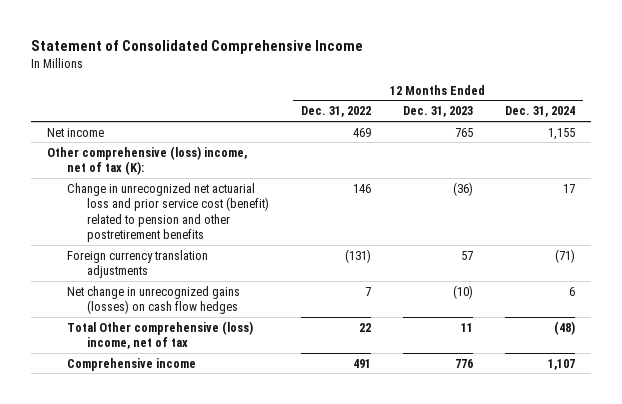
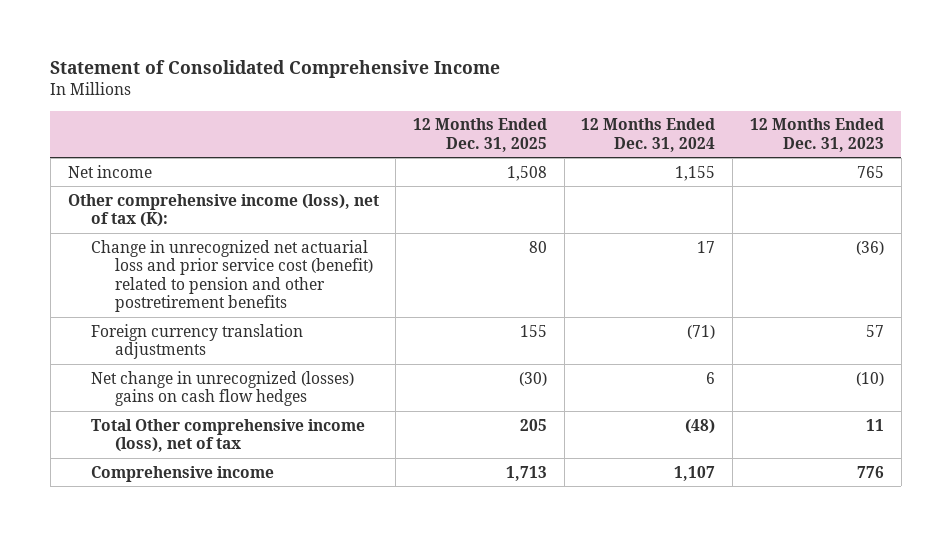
[300,106,371,118] Dec. 31, 2022 -> none
none -> [413,118,548,152] 12 Months Ended Dec. 31, 2025
[47,145,248,176] Other comprehensive (loss) income, net of tax (K): -> [67,193,379,228] Other comprehensive income (loss), net of tax (K):
[66,285,240,315] Net change in unrecognized gains (losses) on cash flow hedges -> [91,370,355,407] Net change in unrecognized (losses) gains on cash flow hedges
[66,320,253,350] Total Other comprehensive (loss) income, net of tax -> [91,418,366,453] Total Other comprehensive income (loss), net of tax

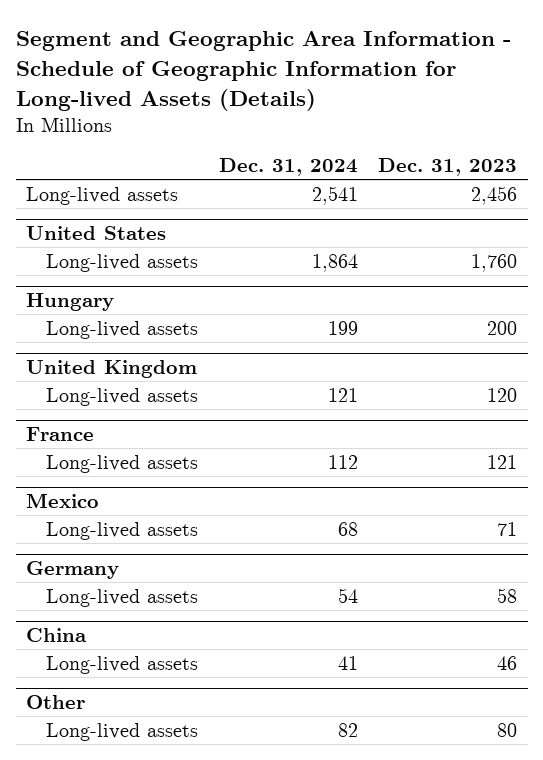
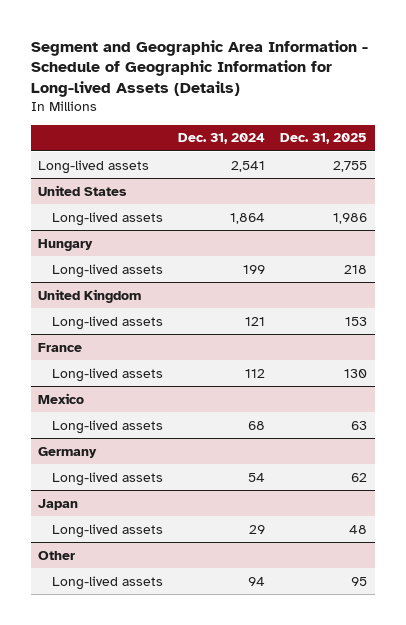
[378,157,518,176] Dec. 31, 2023 -> none
none -> [280,133,368,145] Dec. 31, 2025
[25,628,87,643] China -> none
none -> [38,498,79,510] Japan
[337,655,358,670] 41 -> [249,524,266,534] 29
[337,722,358,737] 82 -> [248,576,266,586] 94

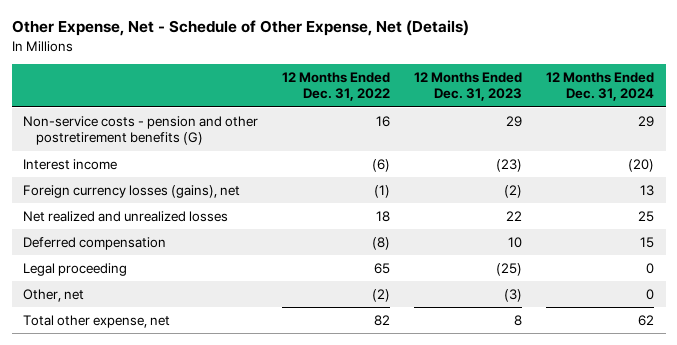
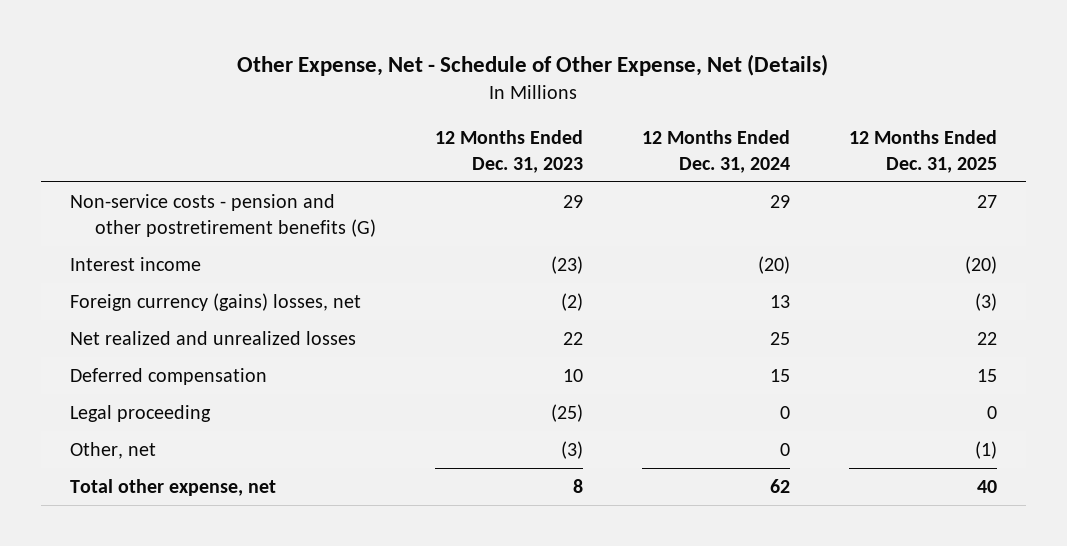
[282,71,391,102] 12 Months Ended Dec. 31, 2022 -> none
none -> [848,129,997,173] 12 Months Ended Dec. 31, 2025
[23,184,241,198] Foreign currency losses (gains), net -> [70,293,362,312] Foreign currency (gains) losses, net

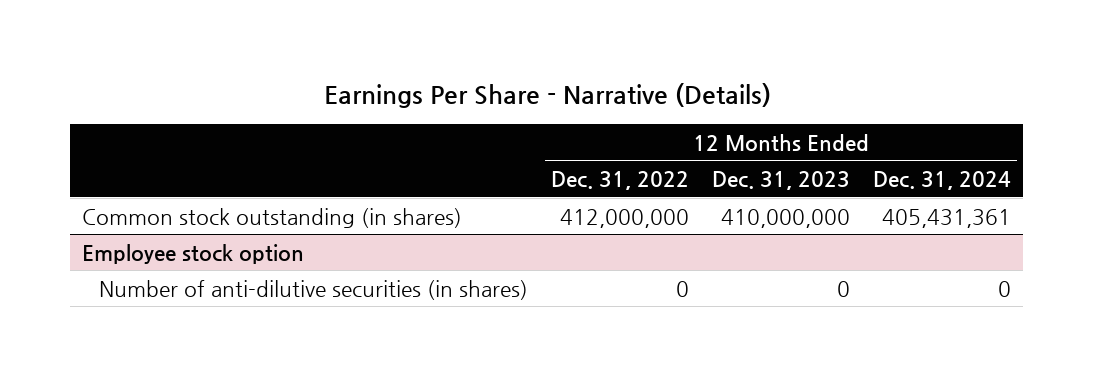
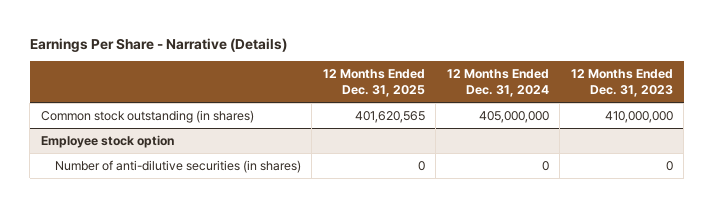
[550,170,689,190] Dec. 31, 2022 -> none
none -> [322,69,425,97] 12 Months Ended Dec. 31, 2025
[882,208,1012,228] 405,431,361 -> [478,111,549,124] 405,000,000

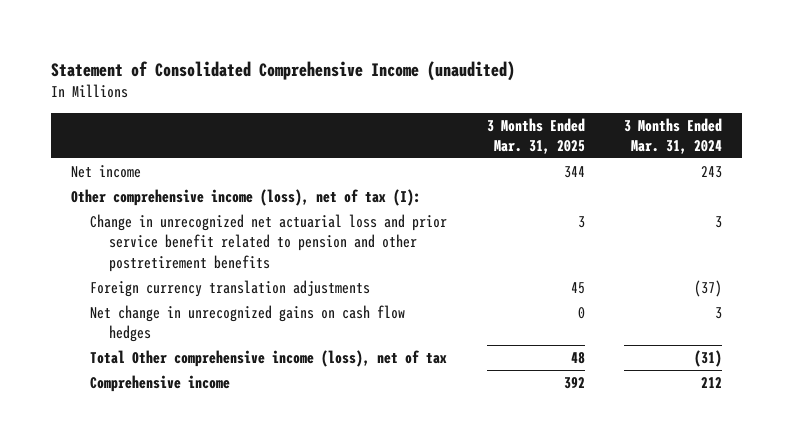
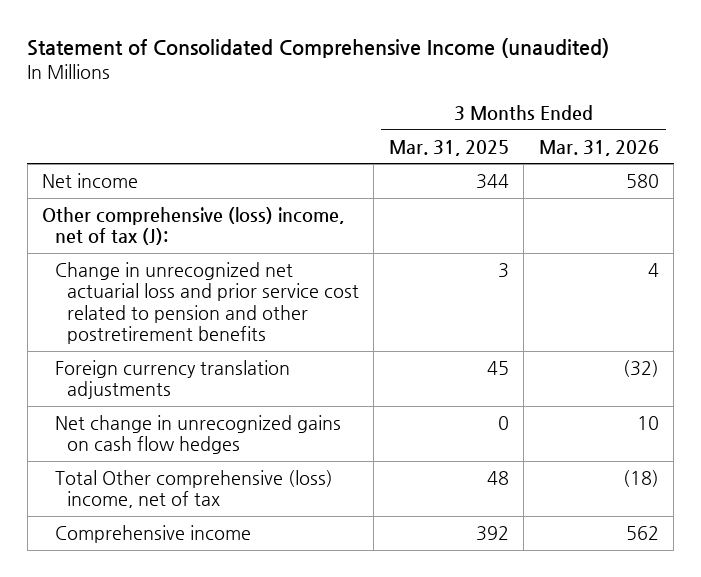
[624,117,723,154] 3 Months Ended Mar. 31, 2024 -> none
none -> [538,139,659,156] Mar. 31, 2026
[71,188,422,206] Other comprehensive income (loss), net of tax (I): -> [42,207,345,246] Other comprehensive (loss) income, net of tax (J):
[90,213,448,272] Change in unrecognized net actuarial loss and prior service benefit related to pension and other postretirement benefits -> [54,262,359,345] Change in unrecognized net actuarial loss and prior service cost related to pension and other postretirement benefits
[90,349,448,367] Total Other comprehensive income (loss), net of tax -> [54,470,333,509] Total Other comprehensive (loss) income, net of tax

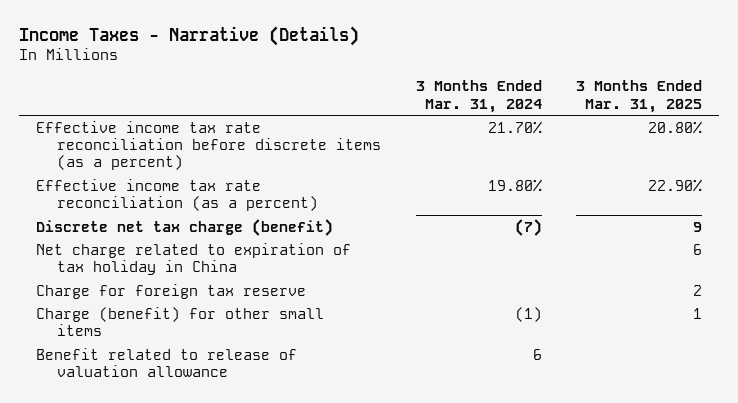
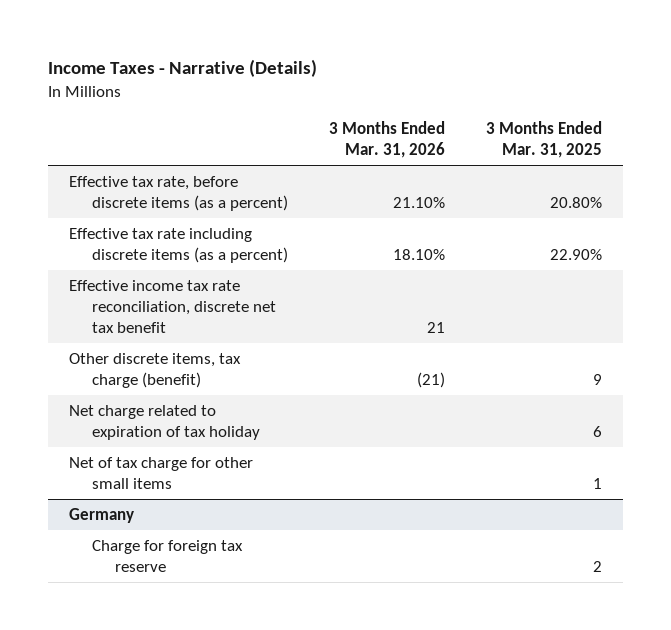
[415,80,542,113] 3 Months Ended Mar. 31, 2024 -> none
none -> [329,121,446,159] 3 Months Ended Mar. 31, 2026
[35,120,382,171] Effective income tax rate reconciliation before discrete items (as a percent) -> [68,175,288,211] Effective tax rate, before discrete items (as a percent)
[35,178,319,212] Effective income tax rate reconciliation (as a percent) -> [68,227,288,263] Effective tax rate including discrete items (as a percent)
none -> [68,279,276,333] Effective income tax rate reconciliation, discrete net tax benefit
[35,218,333,236] Discrete net tax charge (benefit) -> [68,352,241,388] Other discrete items, tax charge (benefit)
[35,242,351,276] Net charge related to expiration of tax holiday in China -> [68,404,260,440] Net charge related to expiration of tax holiday
none -> [68,456,253,489] Net of tax charge for other small items
none -> [68,507,134,523] Germany
[35,306,324,337] Charge (benefit) for other small items -> none
[35,347,297,378] Benefit related to release of valuation allowance -> none

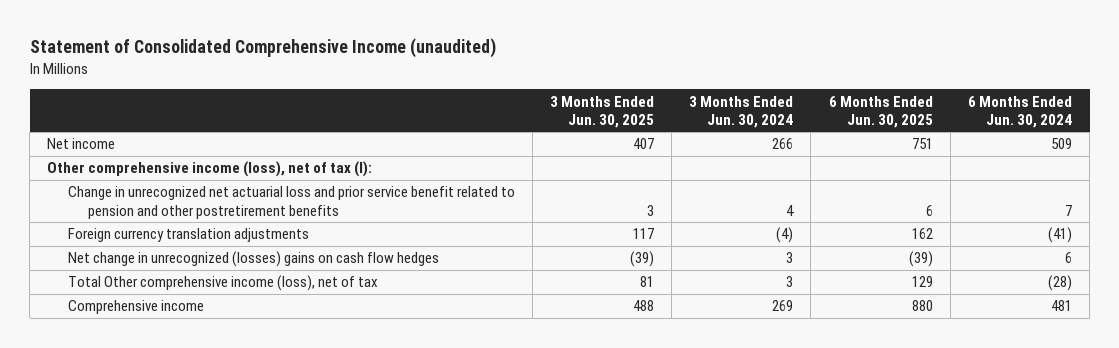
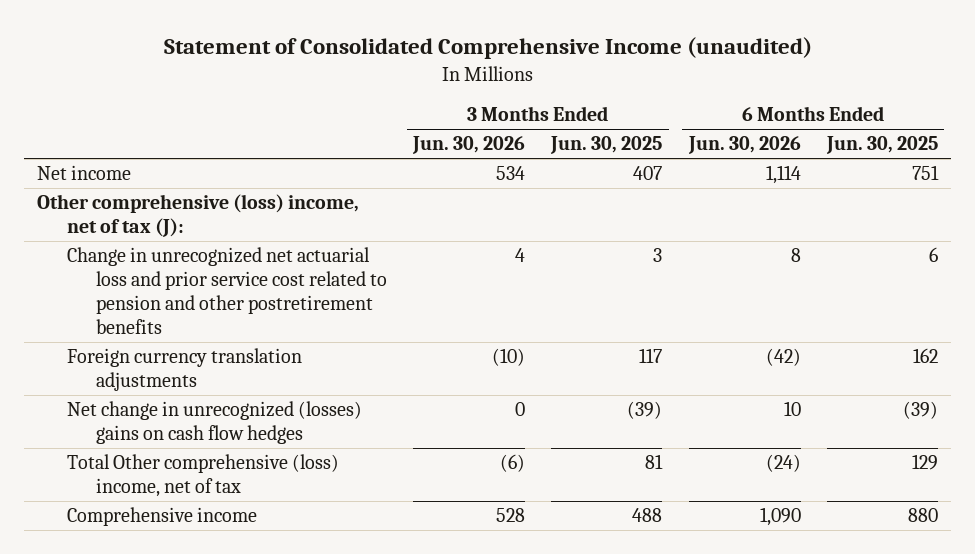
[689,95,794,128] 3 Months Ended Jun. 30, 2024 -> none
[967,95,1072,128] 6 Months Ended Jun. 30, 2024 -> none
none -> [412,136,526,155] Jun. 30, 2026
none -> [687,136,801,155] Jun. 30, 2026
[47,161,373,178] Other comprehensive income (loss), net of tax (I): -> [37,194,360,238] Other comprehensive (loss) income, net of tax (J):
[67,186,515,219] Change in unrecognized net actuarial loss and prior service benefit related to pension and other postretirement benefits -> [66,247,387,335] Change in unrecognized net actuarial loss and prior service cost related to pension and other postretirement benefits
[67,275,378,292] Total Other comprehensive income (loss), net of tax -> [66,454,339,498] Total Other comprehensive (loss) income, net of tax

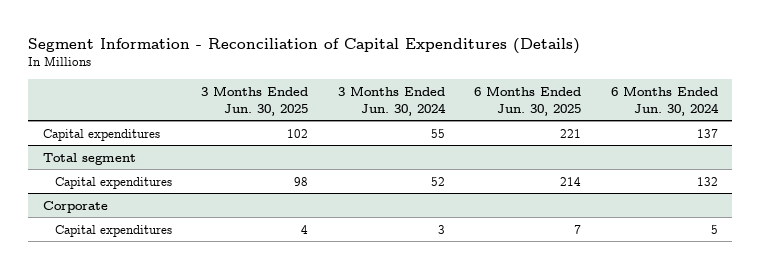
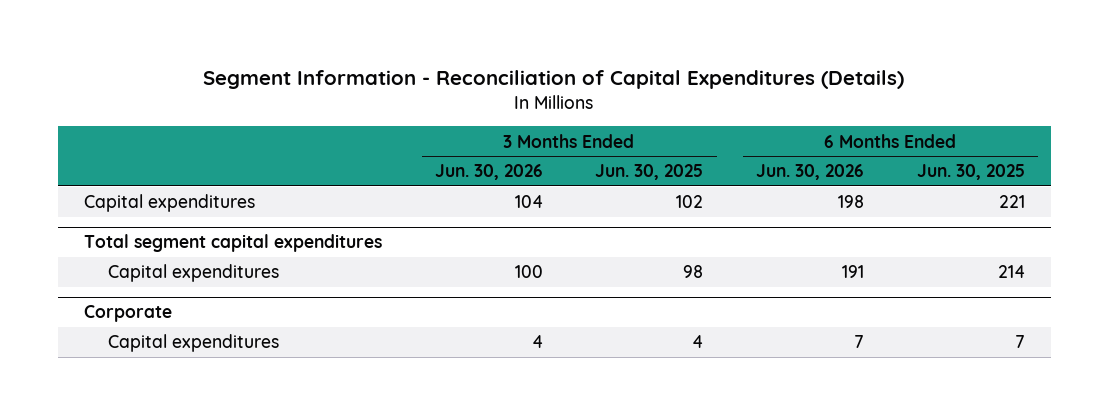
[337,86,446,116] 3 Months Ended Jun. 30, 2024 -> none
[610,86,719,116] 6 Months Ended Jun. 30, 2024 -> none
none -> [434,164,543,181] Jun. 30, 2026
none -> [756,164,865,181] Jun. 30, 2026
[43,152,137,165] Total segment -> [84,234,383,253] Total segment capital expenditures

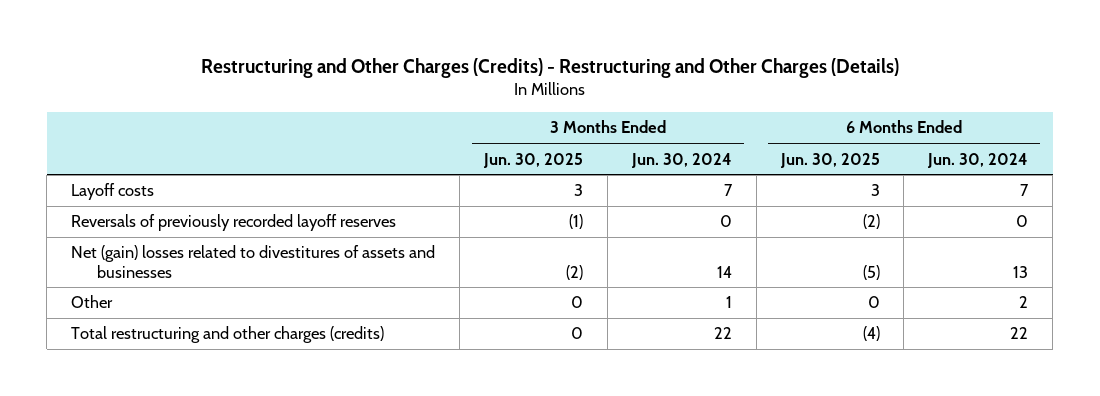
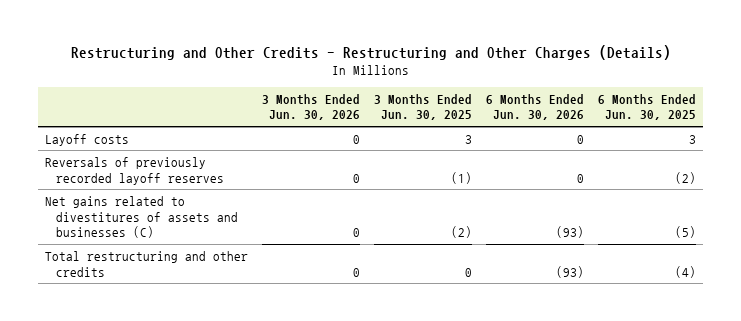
[200,57,899,78] Restructuring and Other Charges (Credits) - Restructuring and Other Charges (Details) -> [70,45,671,61] Restructuring and Other Credits - Restructuring and Other Charges (Details)
[630,152,732,168] Jun. 30, 2024 -> none
[927,152,1029,168] Jun. 30, 2024 -> none
none -> [261,93,360,121] 3 Months Ended Jun. 30, 2026
none -> [486,93,585,121] 6 Months Ended Jun. 30, 2026
[71,295,114,309] Other -> none
[71,245,436,278] Net (gain) losses related to divestitures of assets and businesses -> [44,195,239,239] Net gains related to divestitures of assets and businesses (C)
[71,326,385,344] Total restructuring and other charges (credits) -> [44,250,248,277] Total restructuring and other credits

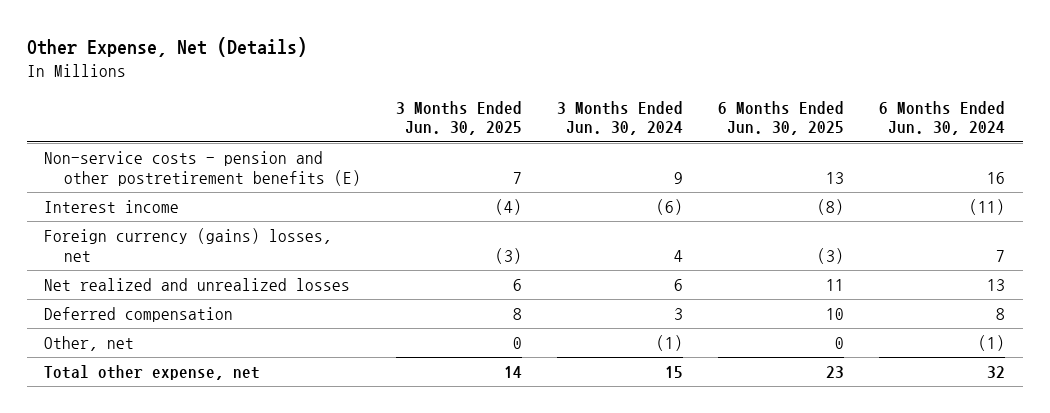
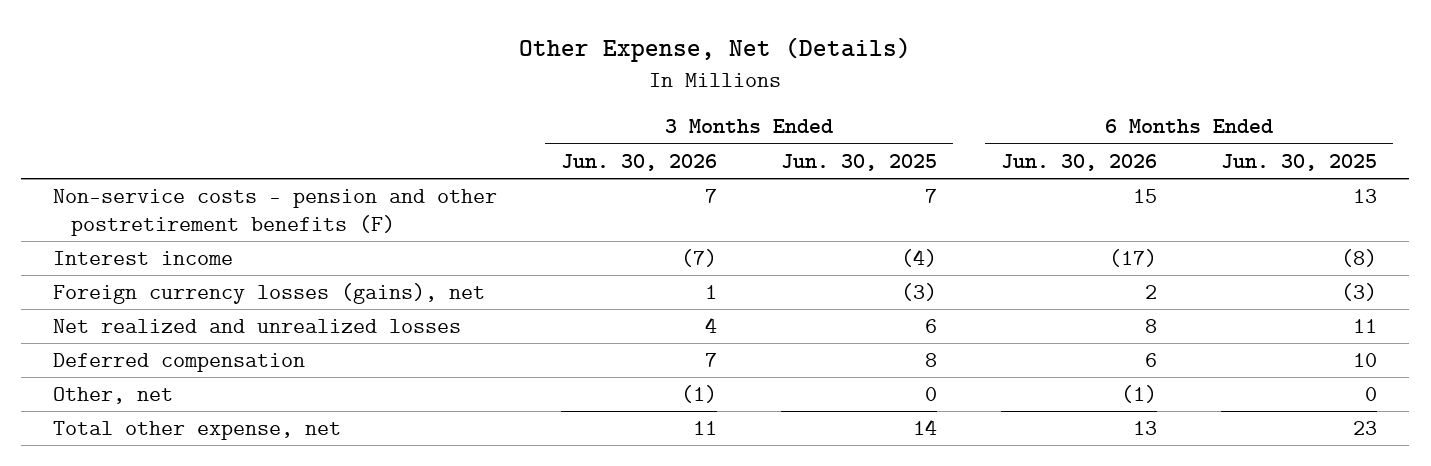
[557,100,684,136] 3 Months Ended Jun. 30, 2024 -> none
[879,100,1006,136] 6 Months Ended Jun. 30, 2024 -> none
none -> [561,153,718,171] Jun. 30, 2026
none -> [1001,153,1158,171] Jun. 30, 2026
[44,151,362,186] Non-service costs - pension and other postretirement benefits (E) -> [53,189,498,236] Non-service costs - pension and other postretirement benefits (F)
[44,228,333,262] Foreign currency (gains) losses, net -> [53,283,486,305] Foreign currency losses (gains), net

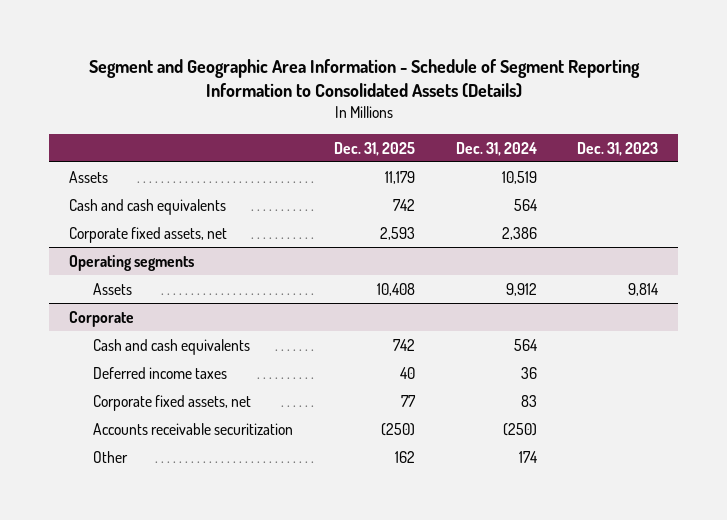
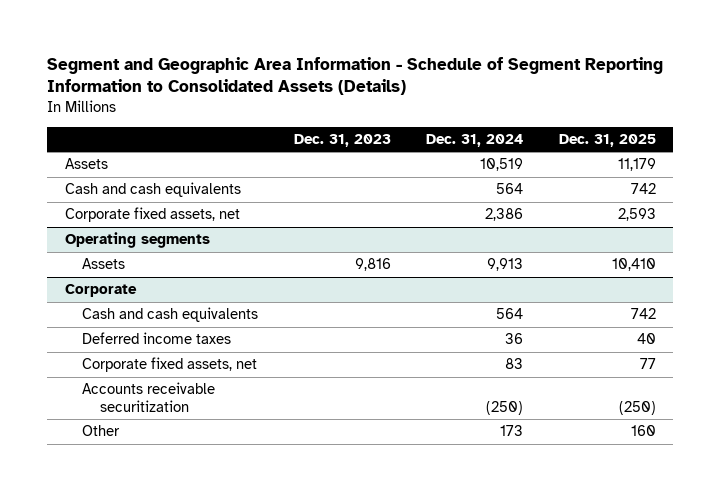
[376,282,415,296] 10,408 -> [611,258,656,272] 10,410
[505,282,537,296] 9,912 -> [487,258,524,272] 9,913
[628,282,660,296] 9,814 -> [354,258,391,272] 9,816
[394,450,415,463] 162 -> [630,425,656,437] 160
[518,450,538,463] 174 -> [500,425,524,437] 173

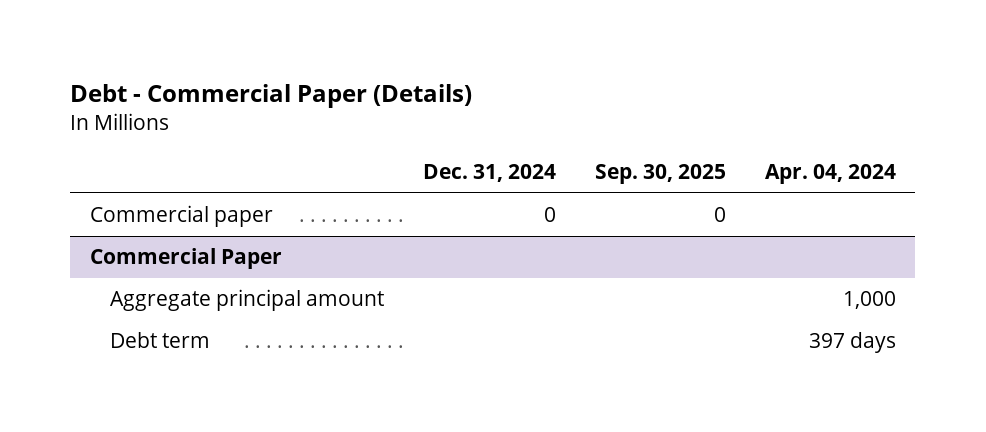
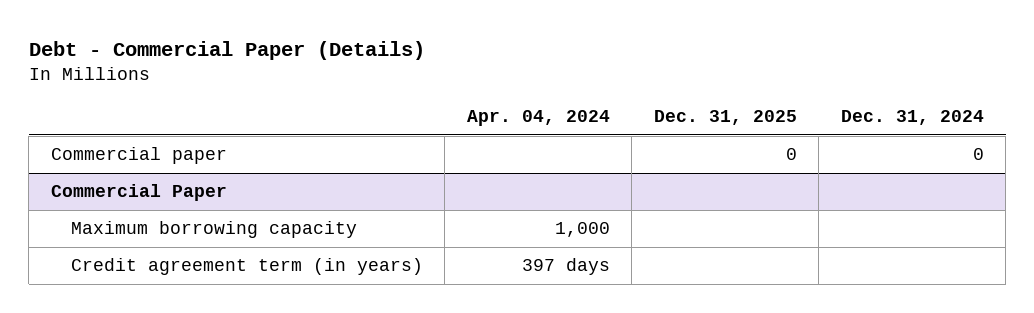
[595,164,727,185] Sep. 30, 2025 -> none
none -> [653,110,797,126] Dec. 31, 2025
[110,289,385,312] Aggregate principal amount -> [70,221,357,239] Maximum borrowing capacity
[110,332,211,349] Debt term -> [70,258,423,276] Credit agreement term (in years)

